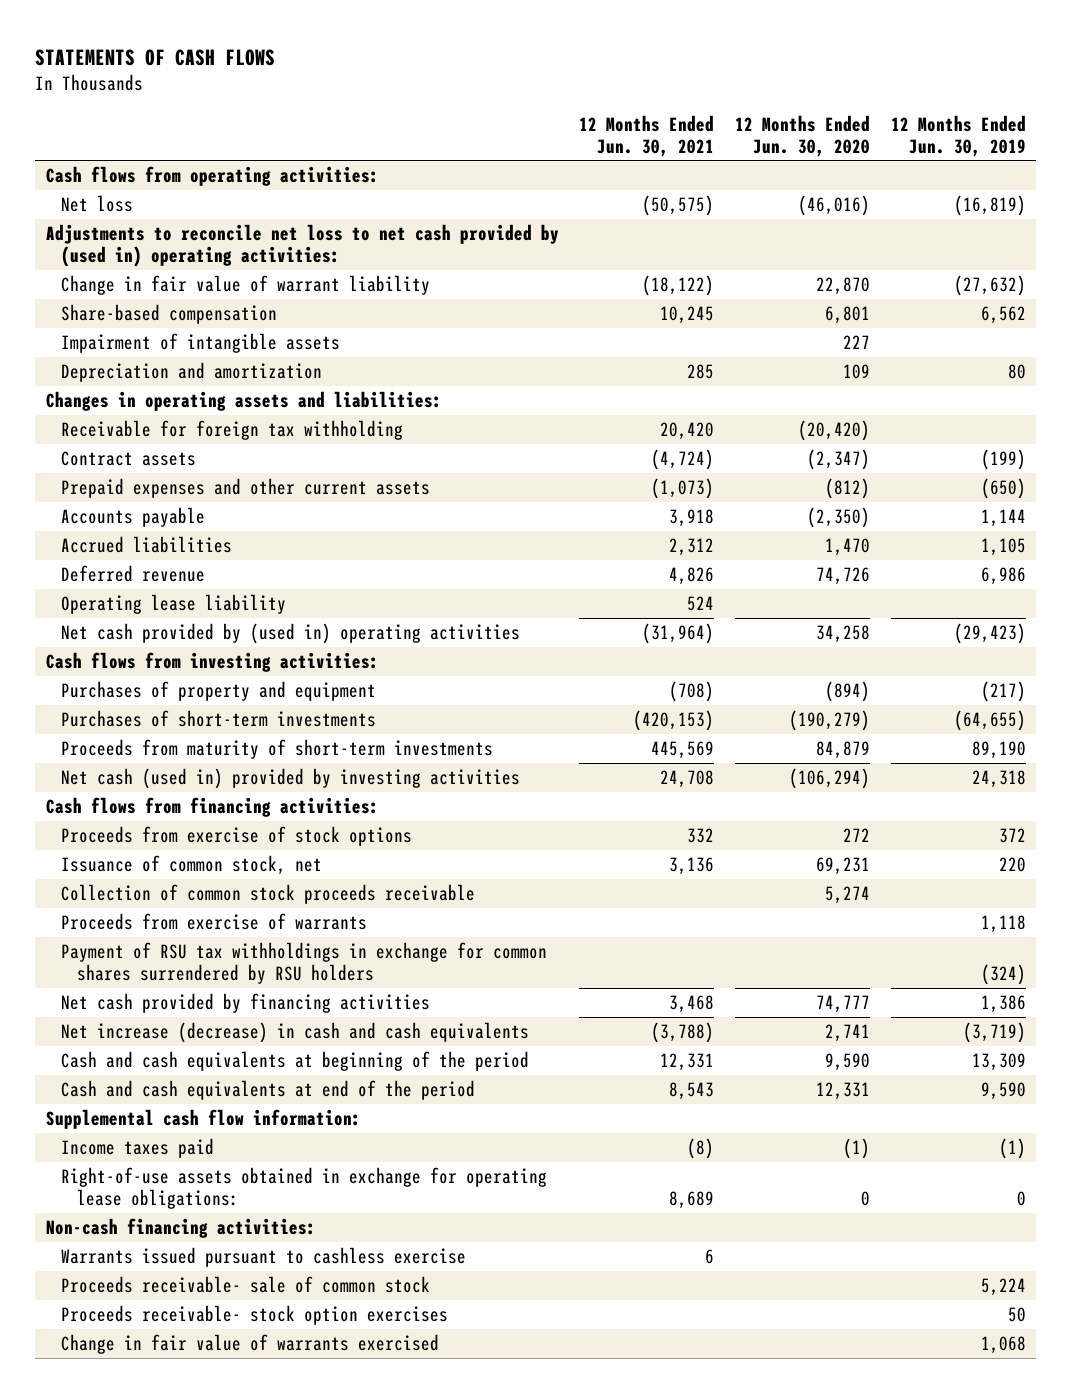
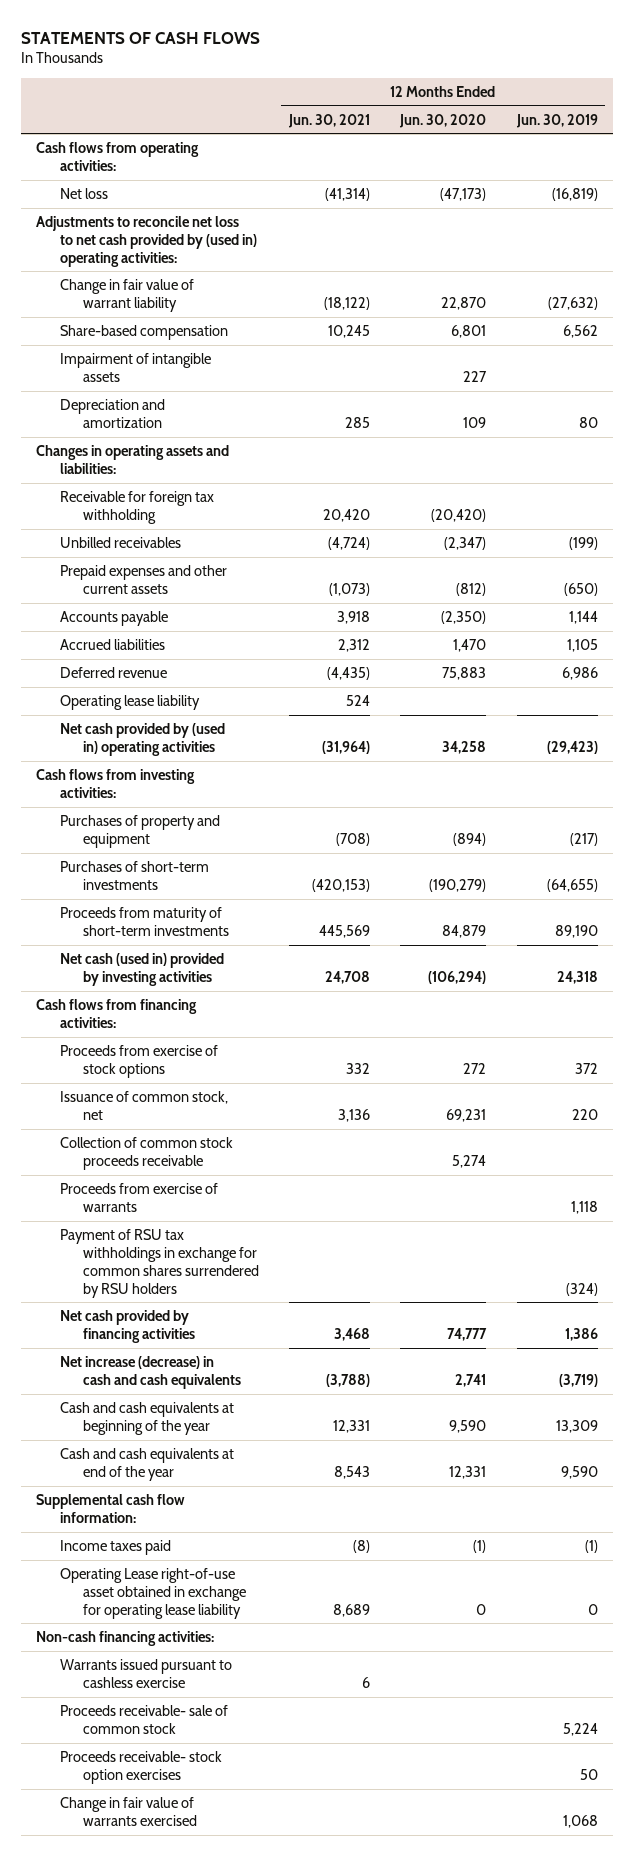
[642,195,715,217] (50,575) -> [325,187,371,201] (41,314)
[798,195,871,217] (46,016) -> [440,187,487,201] (47,173)
[61,451,197,467] Contract assets -> [59,536,181,548] Unbilled receivables
[669,567,715,586] 4,826 -> [327,666,371,680] (4,435)
[816,567,871,586] 74,726 -> [442,666,487,680] 75,883
[61,1051,530,1072] Cash and cash equivalents at beginning of the period -> [59,1401,234,1435] Cash and cash equivalents at beginning of the year
[61,1080,476,1101] Cash and cash equivalents at end of the period -> [59,1447,234,1481] Cash and cash equivalents at end of the year
[61,1167,548,1210] Right-of-use assets obtained in exchange for operating lease obligations: -> [59,1567,246,1619] Operating Lease right-of-use asset obtained in exchange for operating lease liability

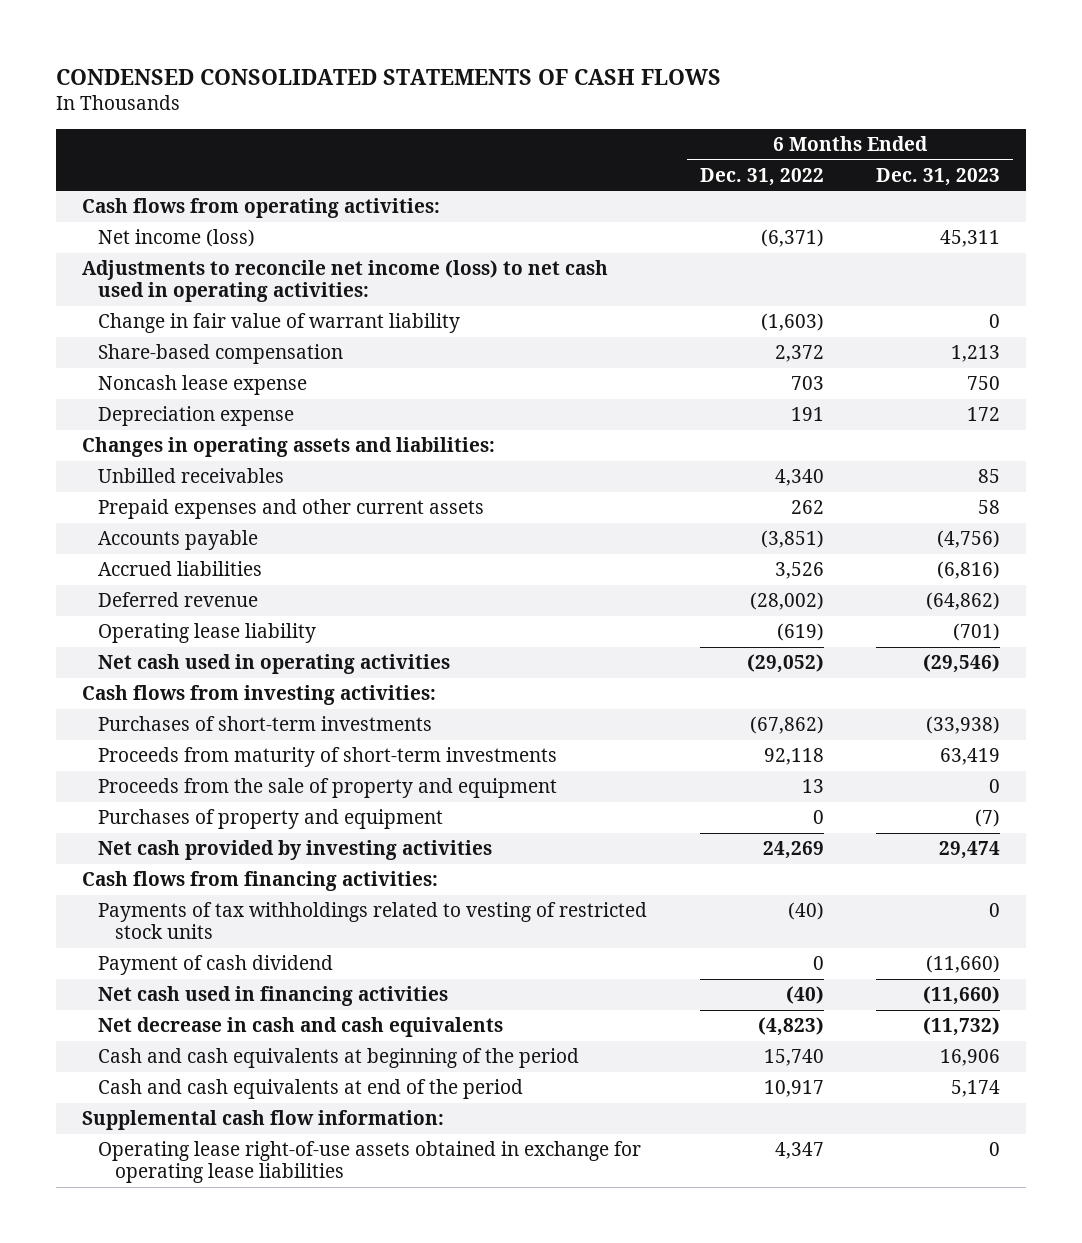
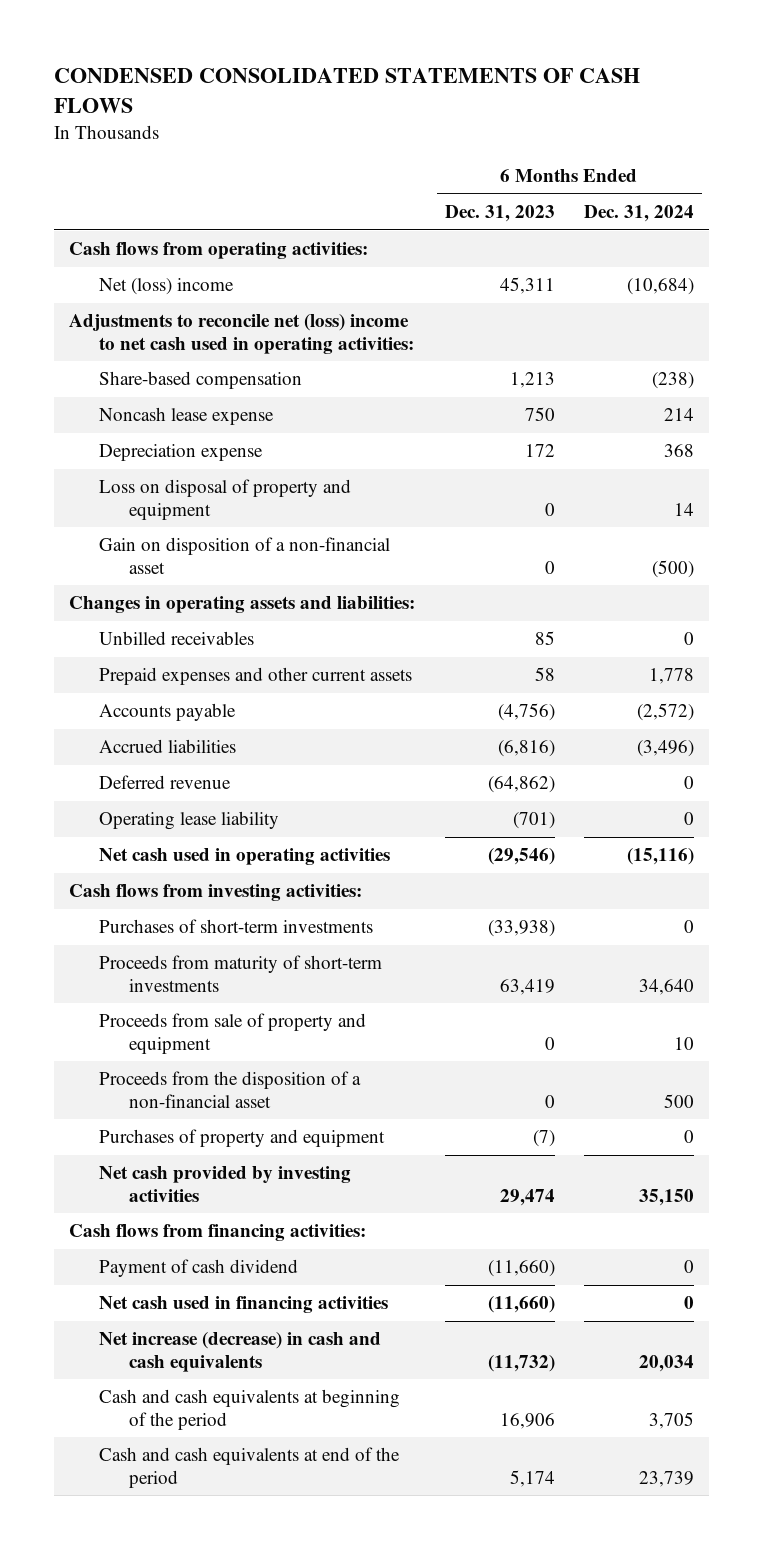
[699,167,824,186] Dec. 31, 2022 -> none
none -> [584,205,695,223] Dec. 31, 2024
[98,313,461,334] Change in fair value of warrant liability -> none
[98,229,256,248] Net income (loss) -> [98,278,234,296] Net (loss) income
[81,260,608,303] Adjustments to reconcile net income (loss) to net cash used in operating activities: -> [68,314,414,354] Adjustments to reconcile net (loss) income to net cash used in operating activities:
none -> [98,479,351,520] Loss on disposal of property and equipment
none -> [98,537,390,574] Gain on disposition of a non-financial asset
[98,778,558,799] Proceeds from the sale of property and equipment -> [98,1013,366,1054] Proceeds from sale of property and equipment
none -> [98,1071,361,1108] Proceeds from the disposition of a non-financial asset
[98,902,648,940] Payments of tax withholdings related to vesting of restricted stock units -> none
[98,1017,504,1038] Net decrease in cash and cash equivalents -> [98,1332,381,1372] Net increase (decrease) in cash and cash equivalents
[81,1110,444,1131] Supplemental cash flow information: -> none
[98,1141,642,1184] Operating lease right-of-use assets obtained in exchange for operating lease liabilities -> none

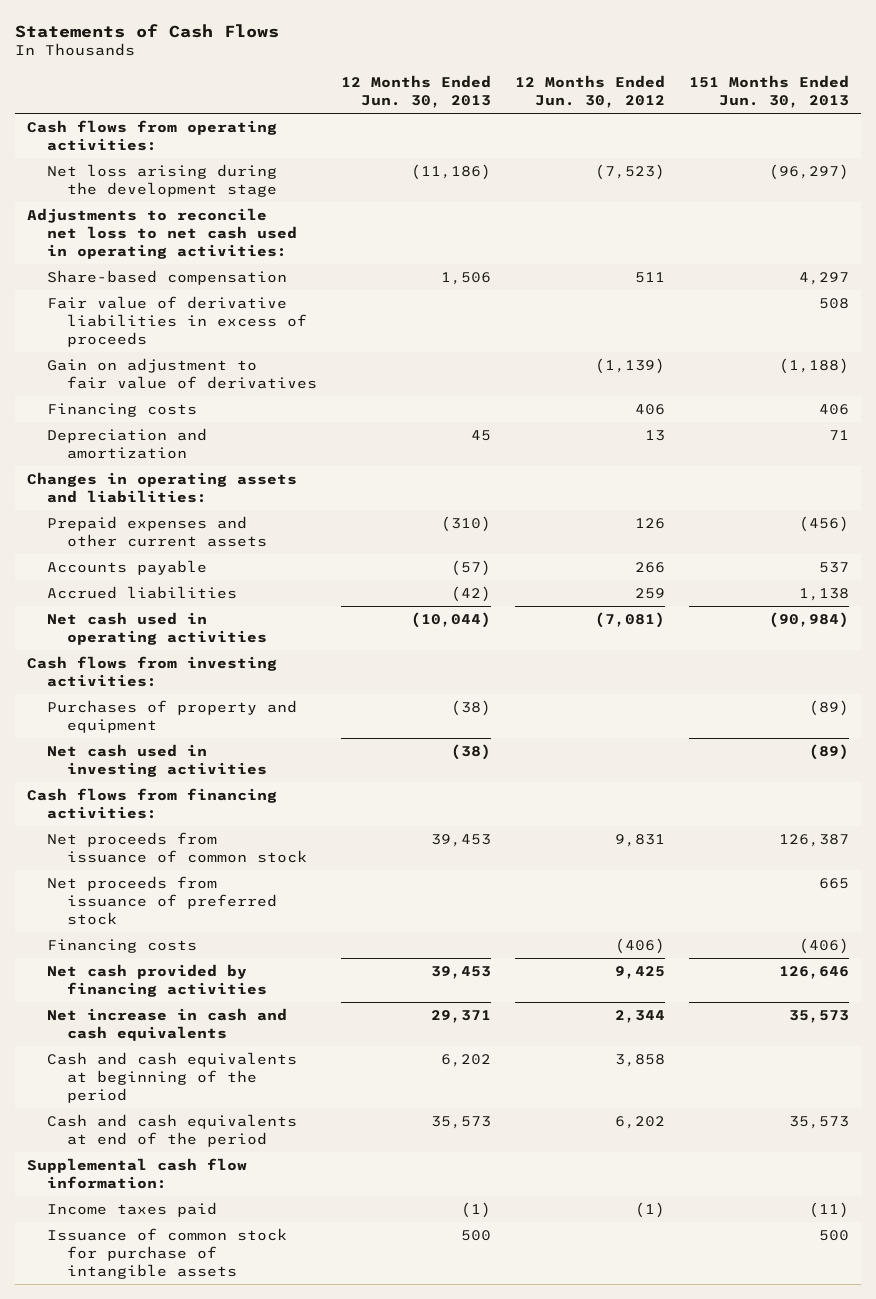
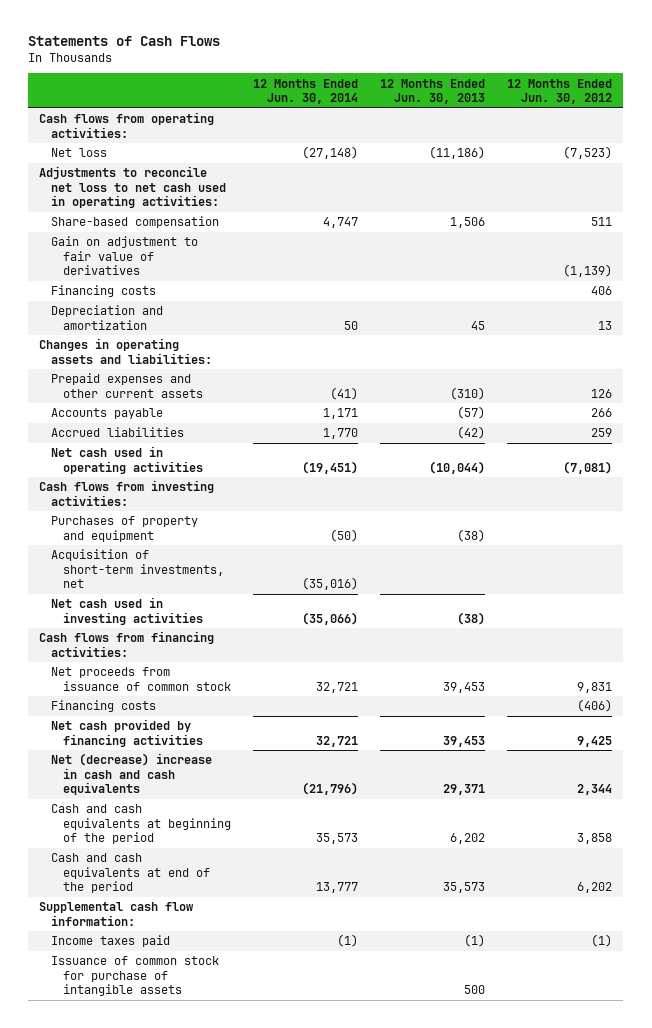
[688,75,849,109] 151 Months Ended Jun. 30, 2013 -> none
none -> [253,78,359,104] 12 Months Ended Jun. 30, 2014
[46,163,277,197] Net loss arising during the development stage -> [51,148,108,158] Net loss
[46,295,307,347] Fair value of derivative liabilities in excess of proceeds -> none
none -> [51,549,225,588] Acquisition of short-term investments, net
[46,875,277,925] Net proceeds from issuance of preferred stock -> none
[46,1007,287,1041] Net increase in cash and cash equivalents -> [51,753,213,795] Net (decrease) increase in cash and cash equivalents

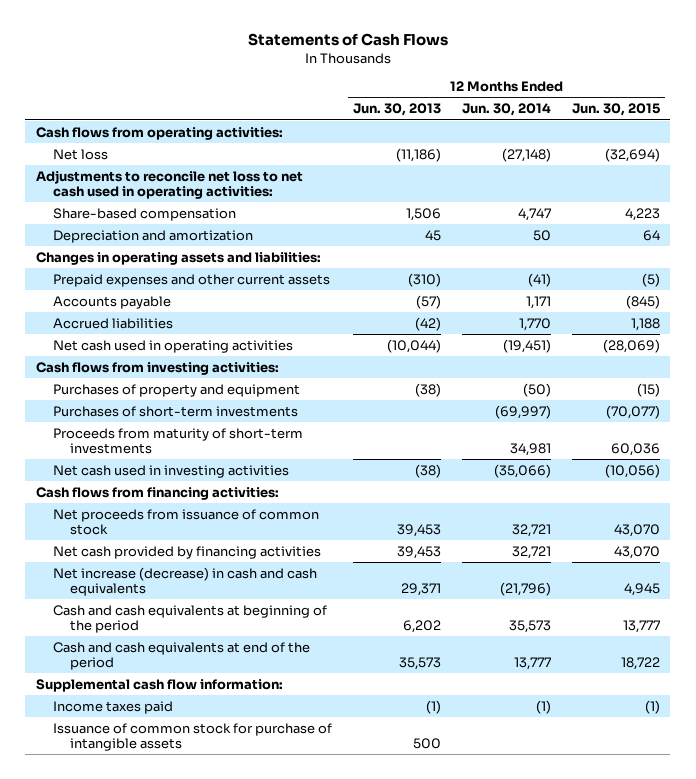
[507,78,613,104] 12 Months Ended Jun. 30, 2012 -> none
none -> [571,103,660,117] Jun. 30, 2015
[51,236,199,275] Gain on adjustment to fair value of derivatives -> none
[51,285,157,298] Financing costs -> none
[51,549,225,588] Acquisition of short-term investments, net -> [53,405,299,417] Purchases of short-term investments
[302,576,359,590] (35,016) -> [495,404,552,419] (69,997)
none -> [53,427,304,455] Proceeds from maturity of short-term investments
[51,700,157,713] Financing costs -> none
[51,753,213,795] Net (decrease) increase in cash and cash equivalents -> [53,566,318,597] Net increase (decrease) in cash and cash equivalents

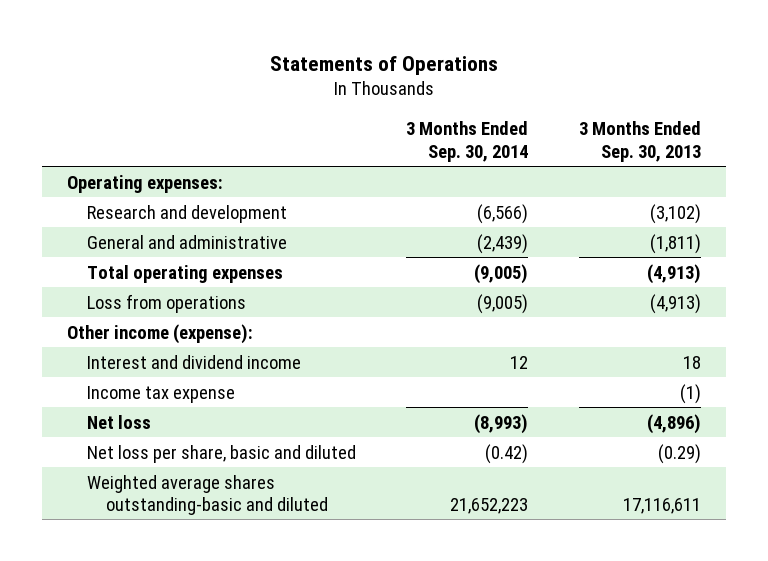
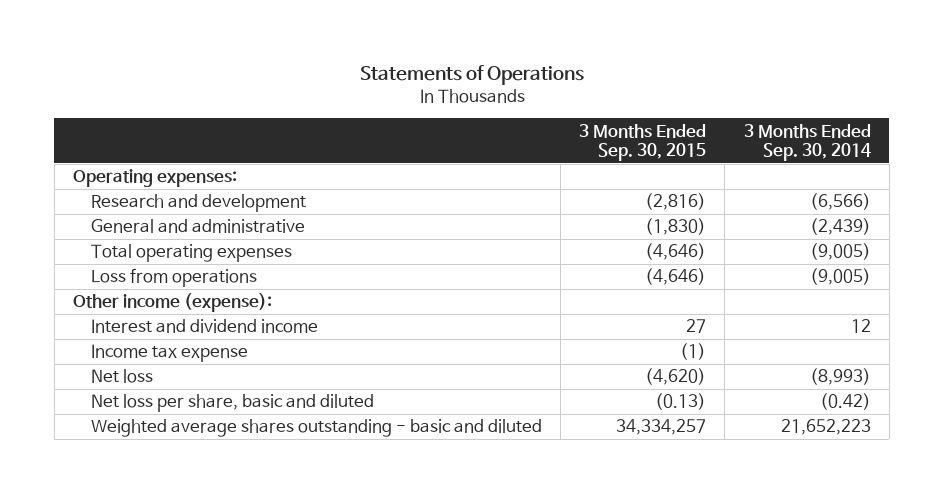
[578,121,701,162] 3 Months Ended Sep. 30, 2013 -> none
none -> [579,123,707,161] 3 Months Ended Sep. 30, 2015
[86,474,329,515] Weighted average shares outstanding-basic and diluted -> [91,419,543,438] Weighted average shares outstanding - basic and diluted

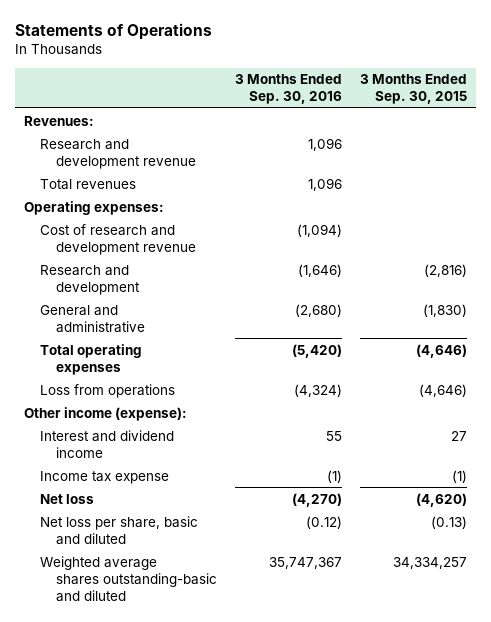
[743,123,871,161] 3 Months Ended Sep. 30, 2014 -> none
none -> [234,74,342,105] 3 Months Ended Sep. 30, 2016
none -> [24,115,95,126] Revenues:
none -> [39,138,196,169] Research and development revenue
none -> [39,178,136,190] Total revenues
none -> [39,223,196,255] Cost of research and development revenue
[91,419,543,438] Weighted average shares outstanding - basic and diluted -> [39,555,217,602] Weighted average shares outstanding-basic and diluted

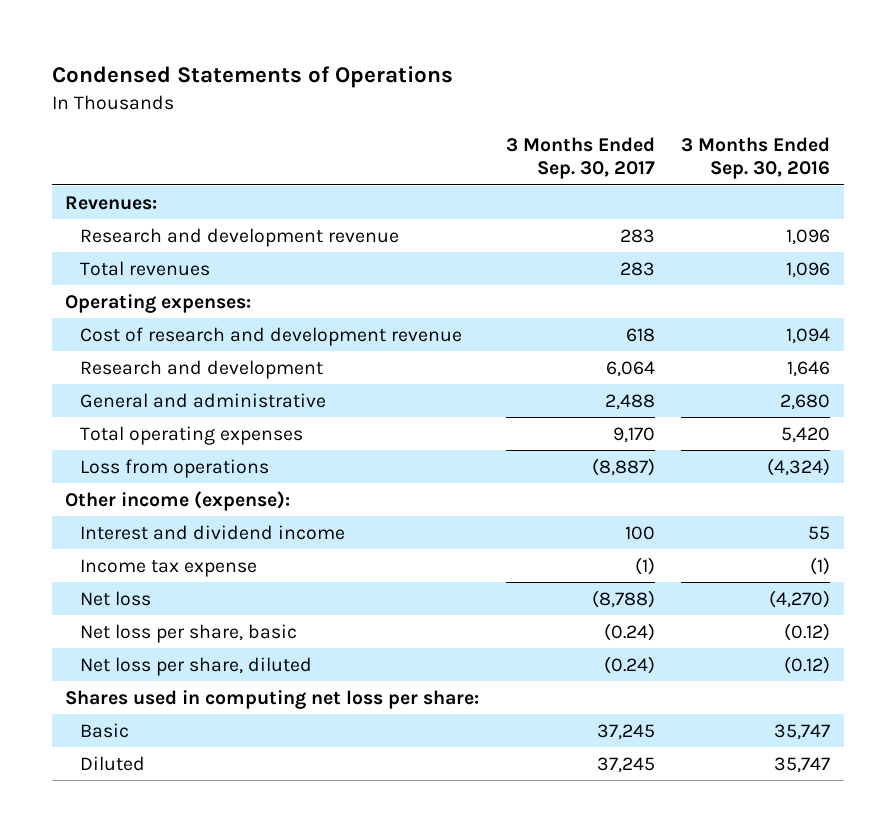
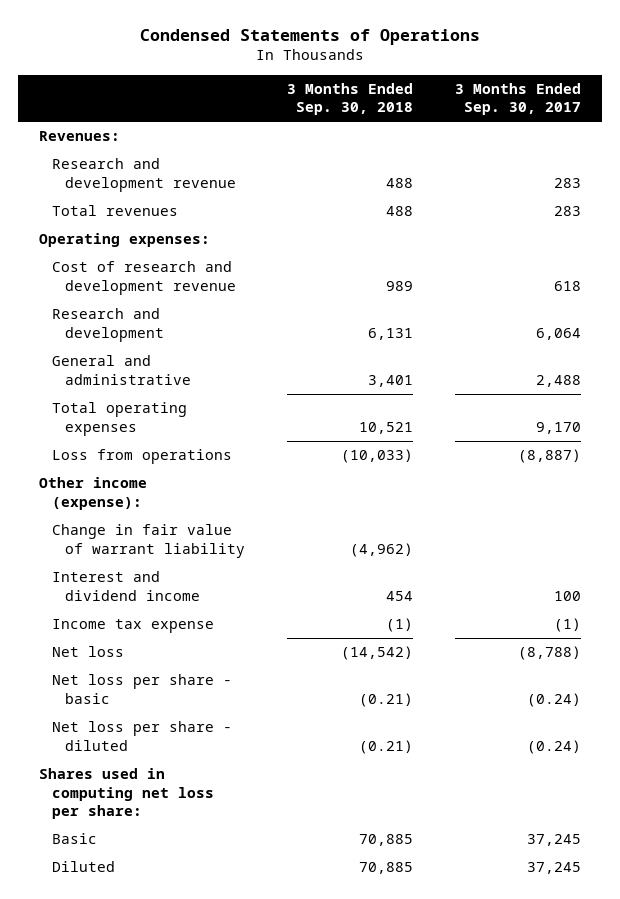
[681,137,831,180] 3 Months Ended Sep. 30, 2016 -> none
none -> [287,83,414,116] 3 Months Ended Sep. 30, 2018
none -> [52,524,246,558] Change in fair value of warrant liability
[80,623,298,643] Net loss per share, basic -> [52,674,233,704] Net loss per share - basic
[80,656,313,676] Net loss per share, diluted -> [52,721,233,751] Net loss per share - diluted

